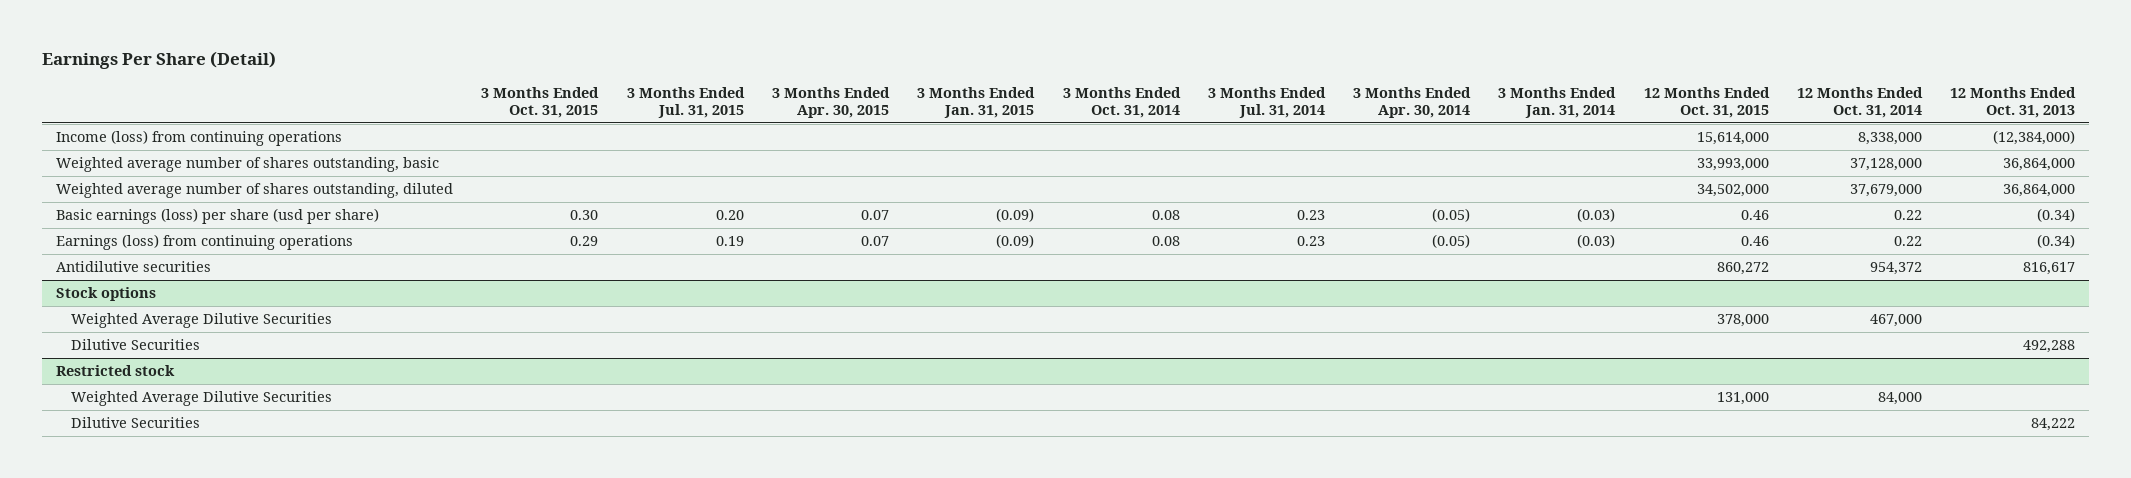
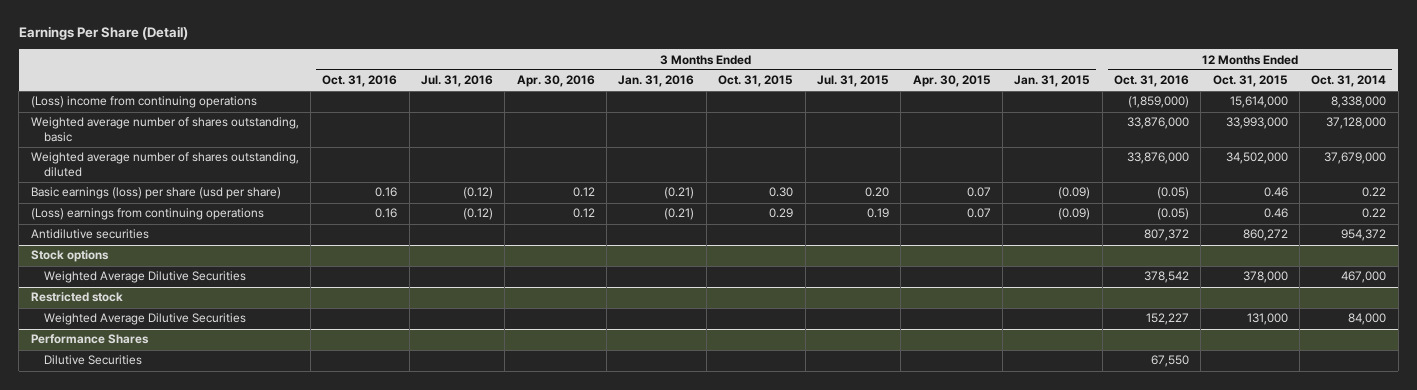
[1062,86,1181,118] 3 Months Ended Oct. 31, 2014 -> none
[1207,86,1326,118] 3 Months Ended Jul. 31, 2014 -> none
[1353,86,1472,118] 3 Months Ended Apr. 30, 2014 -> none
[1498,86,1617,118] 3 Months Ended Jan. 31, 2014 -> none
[1950,86,2077,118] 12 Months Ended Oct. 31, 2013 -> none
none -> [322,75,398,88] Oct. 31, 2016
none -> [421,75,494,88] Jul. 31, 2016
none -> [516,75,595,88] Apr. 30, 2016
none -> [618,75,695,88] Jan. 31, 2016
none -> [1113,75,1189,88] Oct. 31, 2016
[56,130,343,147] Income (loss) from continuing operations -> [30,96,257,109] (Loss) income from continuing operations
[56,234,354,251] Earnings (loss) from continuing operations -> [30,208,264,221] (Loss) earnings from continuing operations
[70,339,200,351] Dilutive Securities -> none
none -> [30,334,149,345] Performance Shares

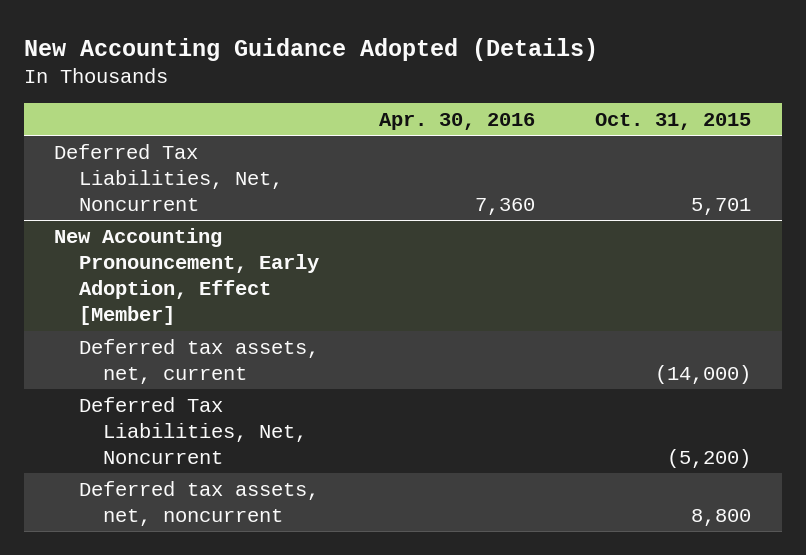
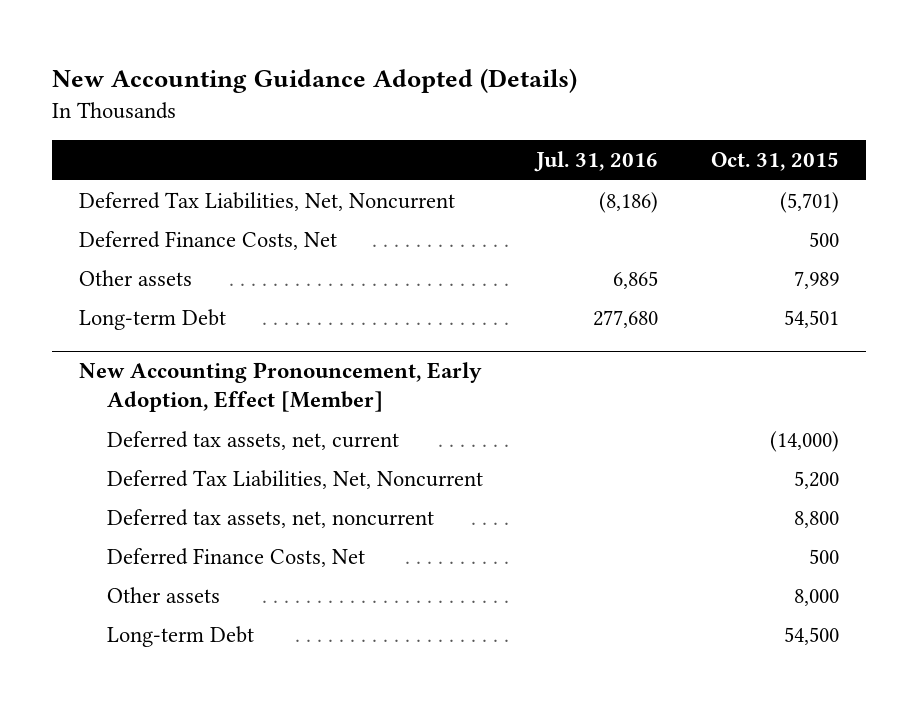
[378,113,535,131] Apr. 30, 2016 -> none
none -> [533,151,658,173] Jul. 31, 2016
[691,198,752,216] 5,701 -> [780,191,840,213] (5,701)
none -> [79,230,338,250] Deferred Finance Costs, Net
none -> [79,269,193,286] Other assets
none -> [79,308,227,330] Long-term Debt
[667,449,752,469] (5,200) -> [794,470,840,489] 5,200
none -> [106,547,365,567] Deferred Finance Costs, Net
none -> [106,586,220,603] Other assets
none -> [106,625,254,647] Long-term Debt

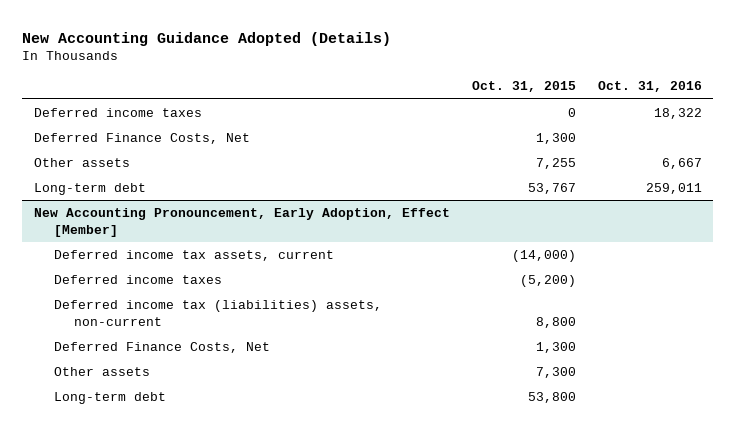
[533,151,658,173] Jul. 31, 2016 -> none
none -> [598,81,703,93] Oct. 31, 2016
[79,191,456,211] Deferred Tax Liabilities, Net, Noncurrent -> [33,107,202,117] Deferred income taxes
[780,191,840,213] (5,701) -> [567,107,576,117] 0
[809,231,840,247] 500 -> [535,132,576,144] 1,300
[794,270,840,289] 7,989 -> [535,157,576,169] 7,255
[79,308,227,330] Long-term Debt -> [33,182,146,195] Long-term debt
[784,309,840,328] 54,501 -> [527,182,576,194] 53,767
[106,430,399,450] Deferred tax assets, net, current -> [53,249,334,261] Deferred income tax assets, current
[106,469,483,489] Deferred Tax Liabilities, Net, Noncurrent -> [53,274,222,284] Deferred income taxes
[794,470,840,489] 5,200 -> [519,274,576,287] (5,200)
[106,508,434,528] Deferred tax assets, net, noncurrent -> [53,299,382,326] Deferred income tax (liabilities) assets, non-current
[809,548,840,564] 500 -> [535,341,576,353] 1,300
[794,588,840,606] 8,000 -> [535,366,576,378] 7,300
[106,625,254,647] Long-term Debt -> [53,391,166,404] Long-term debt
[784,626,840,645] 54,500 -> [527,391,576,403] 53,800

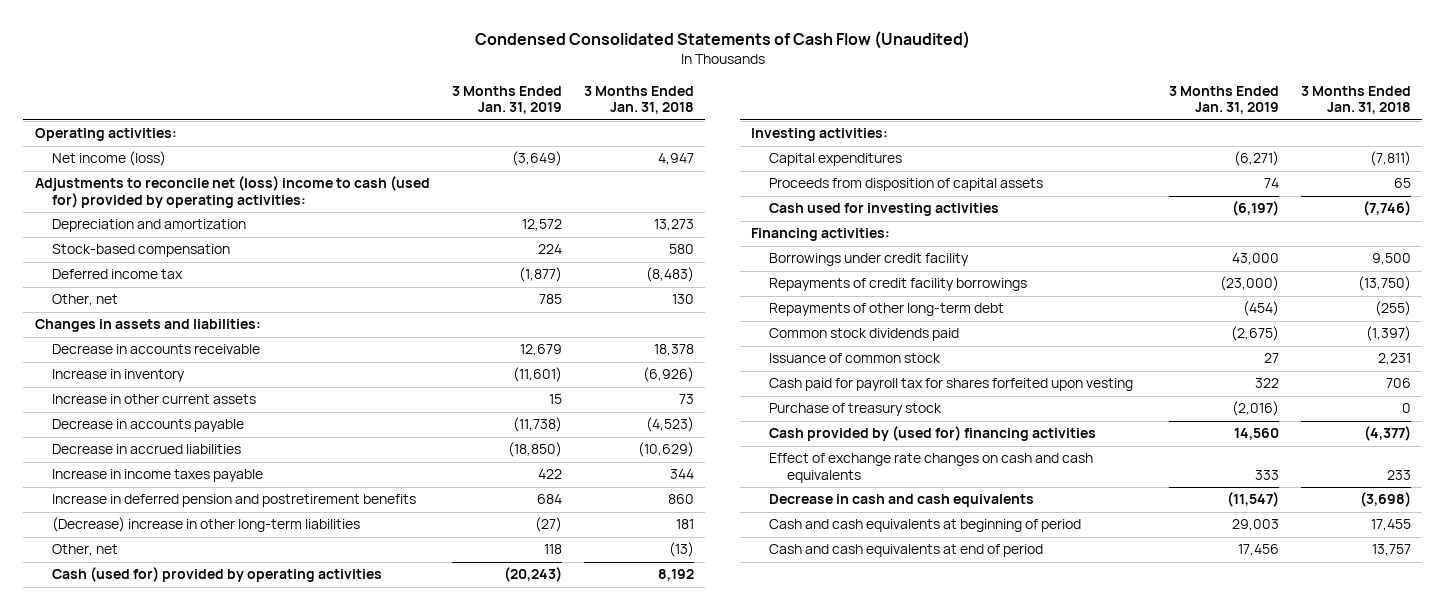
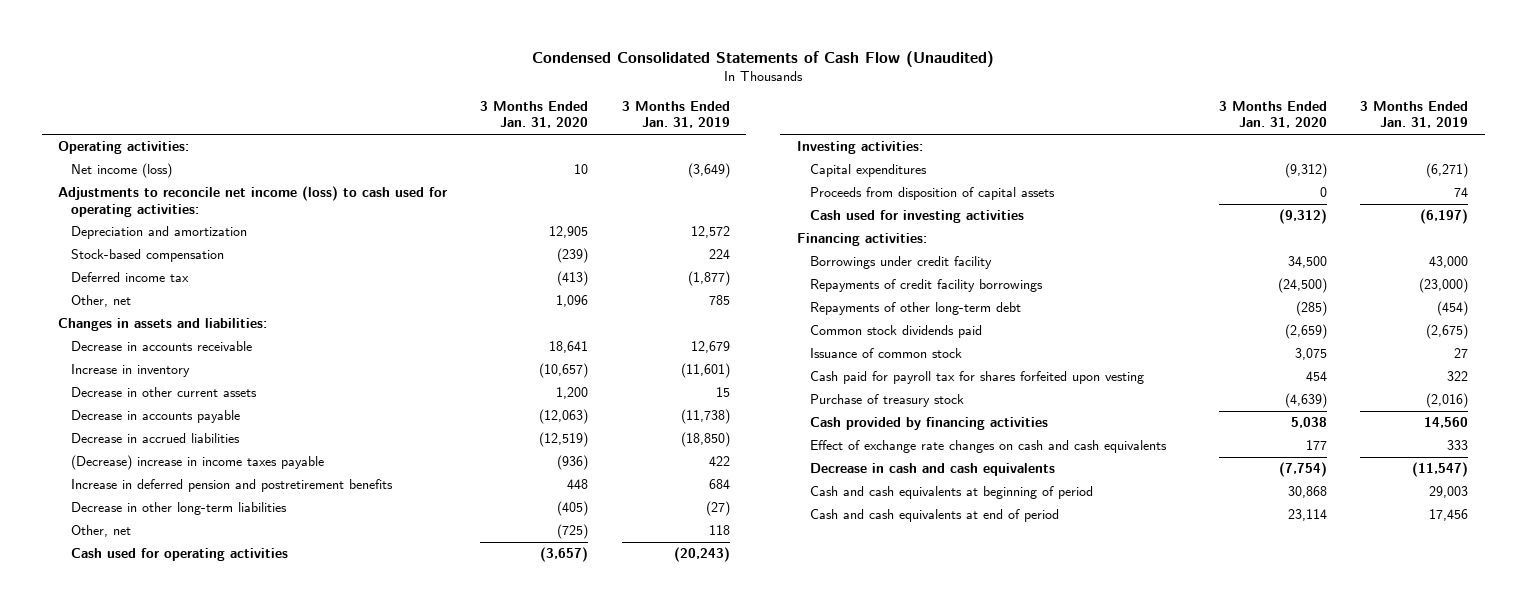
[584,85,695,115] 3 Months Ended Jan. 31, 2018 -> none
none -> [480,100,589,129] 3 Months Ended Jan. 31, 2020
[34,176,430,209] Adjustments to reconcile net (loss) income to cash (used for) provided by operating activities: -> [58,186,448,217] Adjustments to reconcile net income (loss) to cash used for operating activities:
[52,394,257,405] Increase in other current assets -> [71,387,258,398] Decrease in other current assets
[52,469,264,483] Increase in income taxes payable -> [71,455,325,471] (Decrease) increase in income taxes payable
[52,517,361,533] (Decrease) increase in other long-term liabilities -> [71,502,288,516] Decrease in other long-term liabilities
[52,567,383,583] Cash (used for) provided by operating activities -> [71,548,289,562] Cash used for operating activities
[769,426,1097,442] Cash provided by (used for) financing activities -> [809,417,1048,431] Cash provided by financing activities

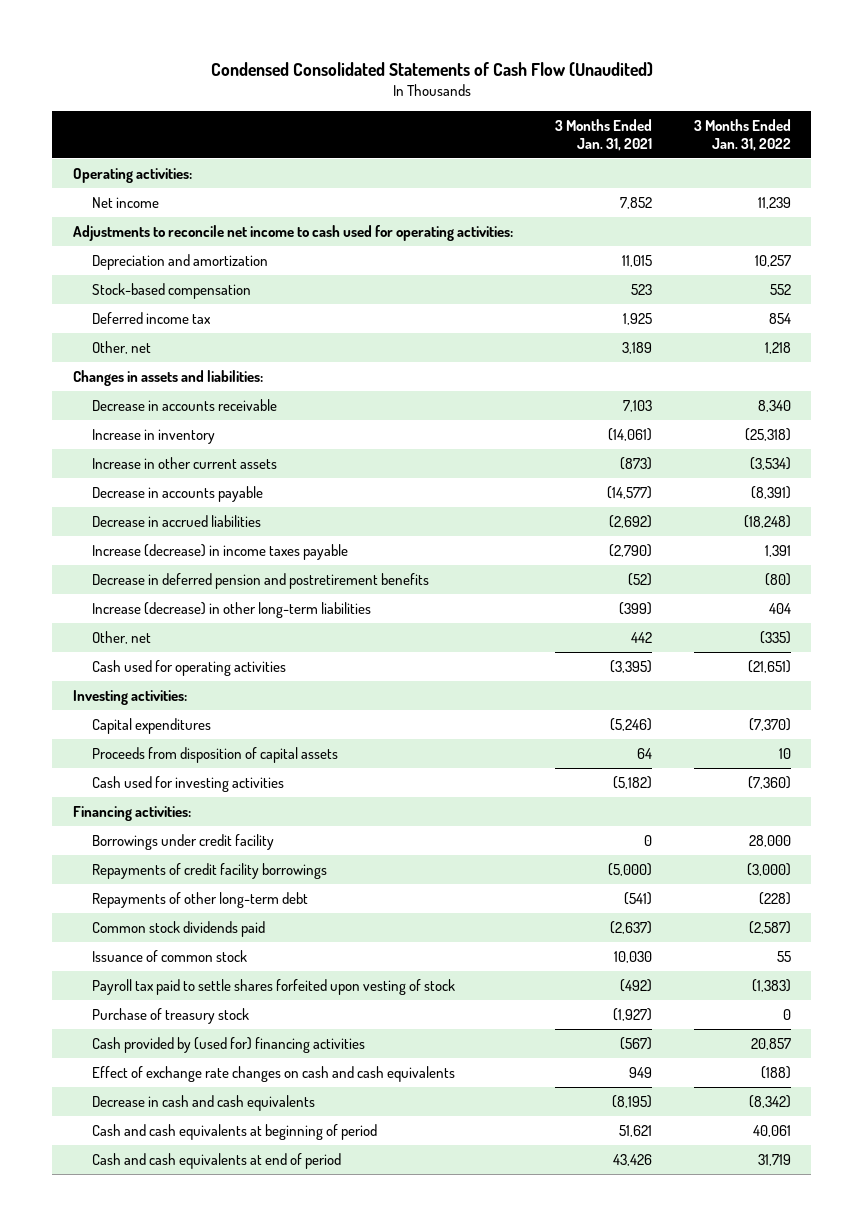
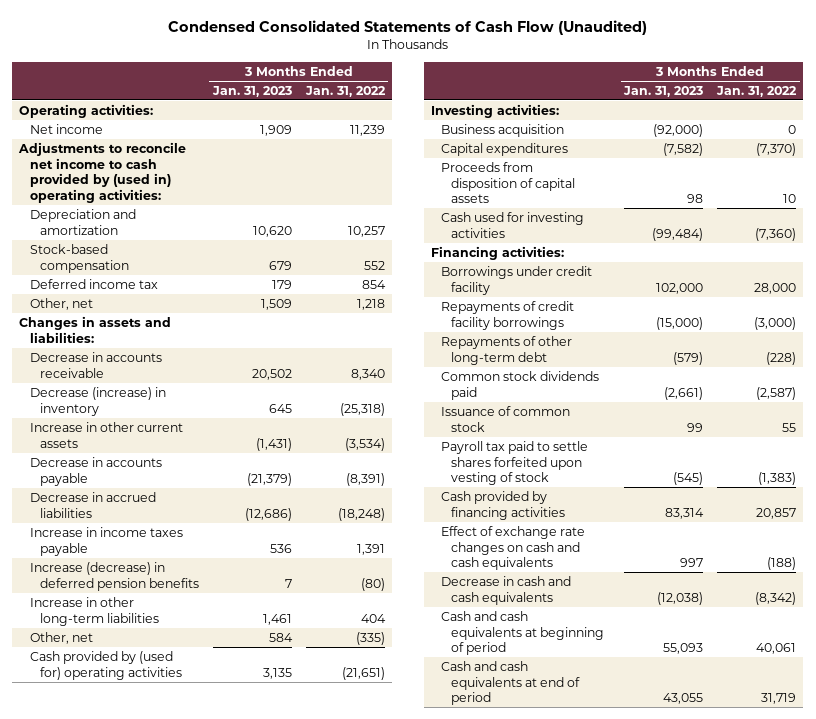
[554,119,652,151] 3 Months Ended Jan. 31, 2021 -> none
none -> [211,85,292,97] Jan. 31, 2023
[73,225,514,242] Adjustments to reconcile net income to cash used for operating activities: -> [18,141,187,204] Adjustments to reconcile net income to cash provided by (used in) operating activities:
[91,429,215,445] Increase in inventory -> [29,386,166,416] Decrease (increase) in inventory
[91,544,348,561] Increase (decrease) in income taxes payable -> [29,526,183,556] Increase in income taxes payable
[91,573,429,590] Decrease in deferred pension and postretirement benefits -> [29,561,199,591] Increase (decrease) in deferred pension benefits
[91,602,371,619] Increase (decrease) in other long-term liabilities -> [29,596,159,626] Increase in other long-term liabilities
[91,660,286,677] Cash used for operating activities -> [29,650,182,680] Cash provided by (used for) operating activities
none -> [440,123,564,137] Business acquisition
[91,1008,249,1025] Purchase of treasury stock -> none
[91,1037,365,1054] Cash provided by (used for) financing activities -> [440,490,566,520] Cash provided by financing activities

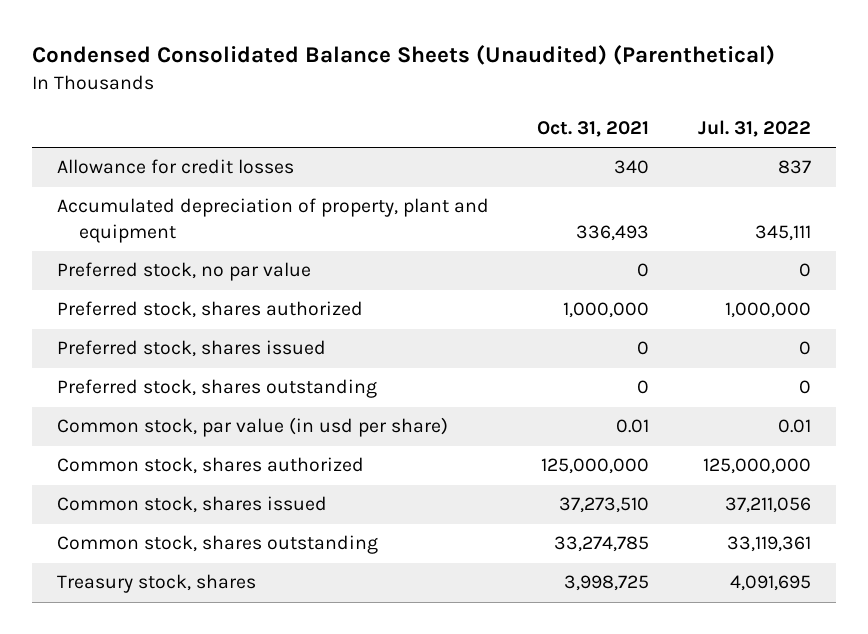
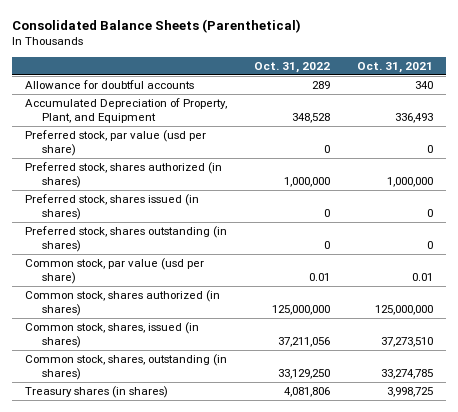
[32,45,776,66] Condensed Consolidated Balance Sheets (Unaudited) (Parenthetical) -> [11,18,301,33] Consolidated Balance Sheets (Parenthetical)
[698,119,812,137] Jul. 31, 2022 -> none
none -> [253,61,330,73] Oct. 31, 2022
[56,159,294,175] Allowance for credit losses -> [25,80,195,90] Allowance for doubtful accounts
[56,198,489,243] Accumulated depreciation of property, plant and equipment -> [25,98,228,123] Accumulated Depreciation of Property, Plant, and Equipment
[56,262,311,282] Preferred stock, no par value -> [25,130,207,156] Preferred stock, par value (usd per share)
[56,301,363,319] Preferred stock, shares authorized -> [25,162,223,188] Preferred stock, shares authorized (in shares)
[56,340,326,358] Preferred stock, shares issued -> [25,194,200,220] Preferred stock, shares issued (in shares)
[56,379,377,399] Preferred stock, shares outstanding -> [25,226,228,252] Preferred stock, shares outstanding (in shares)
[56,417,448,438] Common stock, par value (in usd per share) -> [25,258,205,284] Common stock, par value (usd per share)
[56,457,364,475] Common stock, shares authorized -> [25,290,221,316] Common stock, shares authorized (in shares)
[56,496,327,514] Common stock, shares issued -> [25,322,200,348] Common stock, shares, issued (in shares)
[56,535,378,555] Common stock, shares outstanding -> [25,354,228,380] Common stock, shares, outstanding (in shares)
[56,574,256,594] Treasury stock, shares -> [25,386,169,399] Treasury shares (in shares)

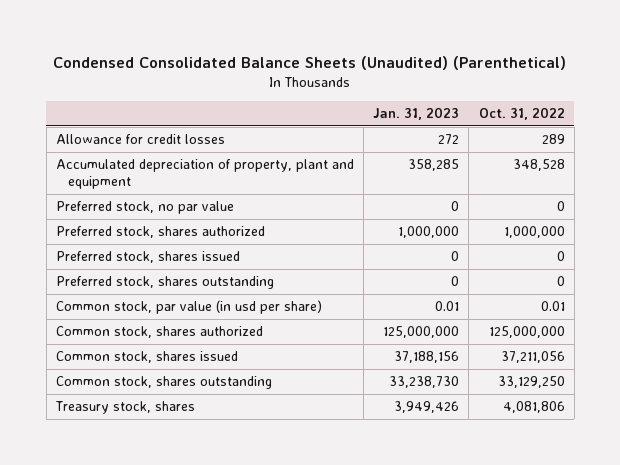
[11,18,301,33] Consolidated Balance Sheets (Parenthetical) -> [53,55,567,70] Condensed Consolidated Balance Sheets (Unaudited) (Parenthetical)
[356,61,433,73] Oct. 31, 2021 -> none
none -> [373,106,460,120] Jan. 31, 2023
[25,80,195,90] Allowance for doubtful accounts -> [55,134,225,145] Allowance for credit losses
[25,98,228,123] Accumulated Depreciation of Property, Plant, and Equipment -> [55,159,354,190] Accumulated depreciation of property, plant and equipment
[25,130,207,156] Preferred stock, par value (usd per share) -> [55,201,234,215] Preferred stock, no par value
[25,162,223,188] Preferred stock, shares authorized (in shares) -> [55,226,265,239] Preferred stock, shares authorized
[25,194,200,220] Preferred stock, shares issued (in shares) -> [55,251,240,264] Preferred stock, shares issued
[25,226,228,252] Preferred stock, shares outstanding (in shares) -> [55,276,274,290] Preferred stock, shares outstanding
[25,258,205,284] Common stock, par value (usd per share) -> [55,300,322,315] Common stock, par value (in usd per share)
[25,290,221,316] Common stock, shares authorized (in shares) -> [55,326,263,339] Common stock, shares authorized
[25,322,200,348] Common stock, shares, issued (in shares) -> [55,351,238,364] Common stock, shares issued
[25,354,228,380] Common stock, shares, outstanding (in shares) -> [55,376,272,390] Common stock, shares outstanding
[25,386,169,399] Treasury shares (in shares) -> [54,401,195,415] Treasury stock, shares

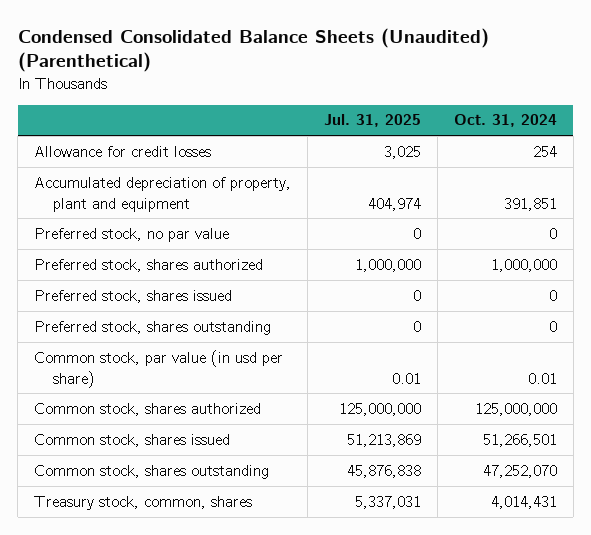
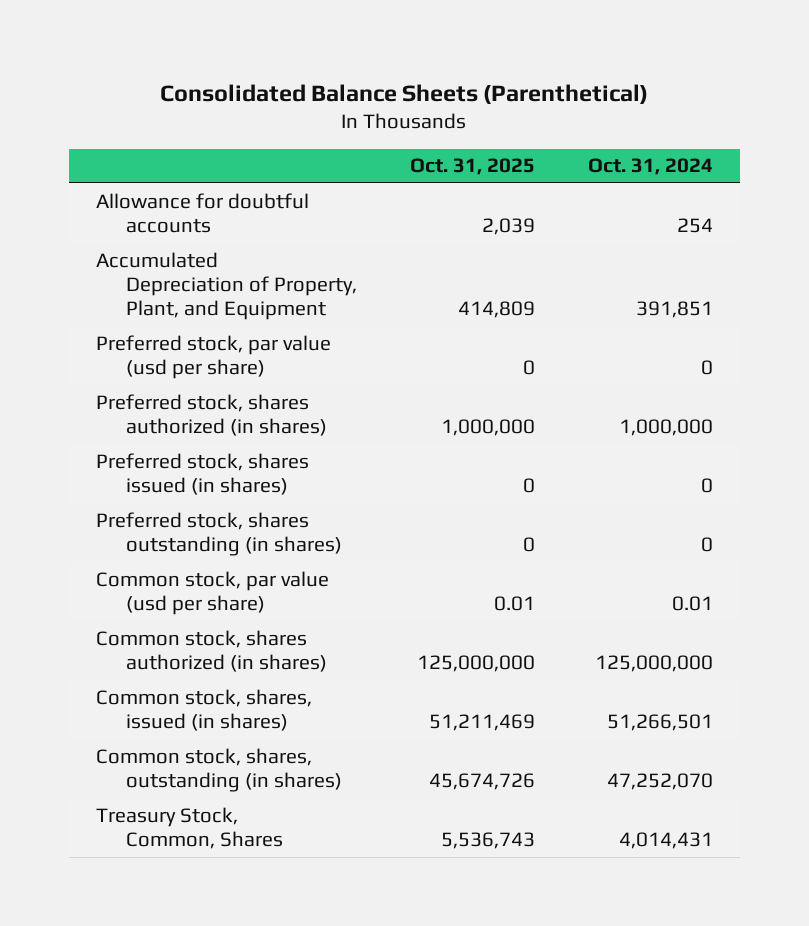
[17,27,489,73] Condensed Consolidated Balance Sheets (Unaudited) (Parenthetical) -> [160,83,649,104] Consolidated Balance Sheets (Parenthetical)
[324,114,422,128] Jul. 31, 2025 -> none
none -> [410,158,536,176] Oct. 31, 2025
[34,145,212,157] Allowance for credit losses -> [95,192,309,234] Allowance for doubtful accounts
[34,176,292,212] Accumulated depreciation of property, plant and equipment -> [95,251,357,321] Accumulated Depreciation of Property, Plant, and Equipment
[34,227,230,242] Preferred stock, no par value -> [95,334,331,380] Preferred stock, par value (usd per share)
[34,258,264,272] Preferred stock, shares authorized -> [95,393,327,437] Preferred stock, shares authorized (in shares)
[34,289,233,303] Preferred stock, shares issued -> [95,452,309,496] Preferred stock, shares issued (in shares)
[34,320,272,335] Preferred stock, shares outstanding -> [95,511,342,557] Preferred stock, shares outstanding (in shares)
[34,349,284,388] Common stock, par value (in usd per share) -> [95,570,329,616] Common stock, par value (usd per share)
[34,402,262,416] Common stock, shares authorized -> [95,629,327,673] Common stock, shares authorized (in shares)
[34,433,231,447] Common stock, shares issued -> [95,688,312,732] Common stock, shares, issued (in shares)
[34,464,270,479] Common stock, shares outstanding -> [95,747,342,793] Common stock, shares, outstanding (in shares)
[34,495,253,510] Treasury stock, common, shares -> [95,806,283,850] Treasury Stock, Common, Shares

